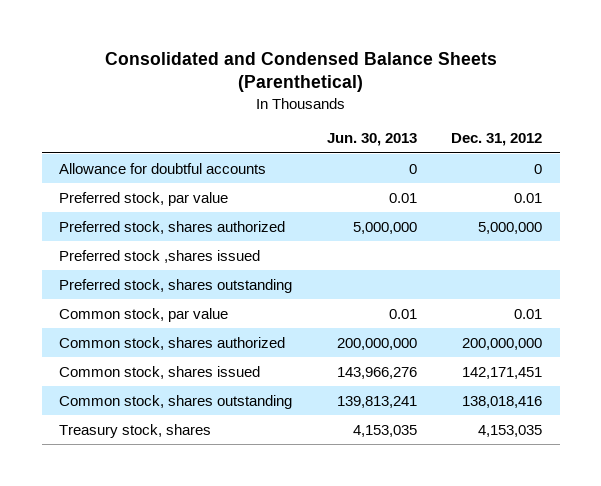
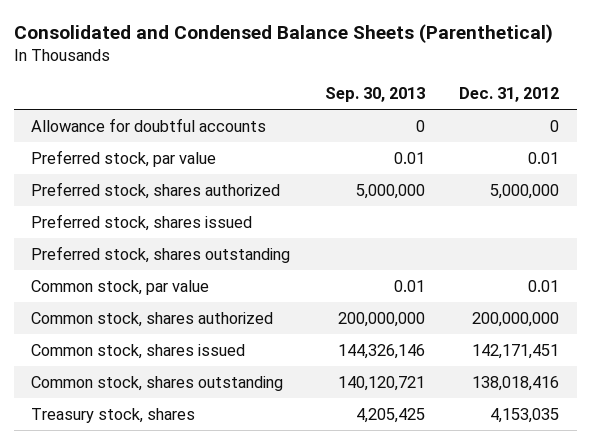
[326,133,417,147] Jun. 30, 2013 -> none
none -> [324,87,425,103] Sep. 30, 2013
[59,249,261,263] Preferred stock ,shares issued -> [31,213,253,231] Preferred stock, shares issued

